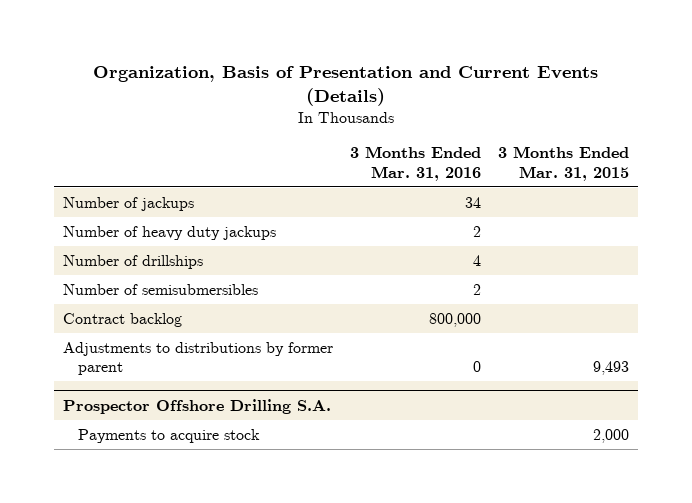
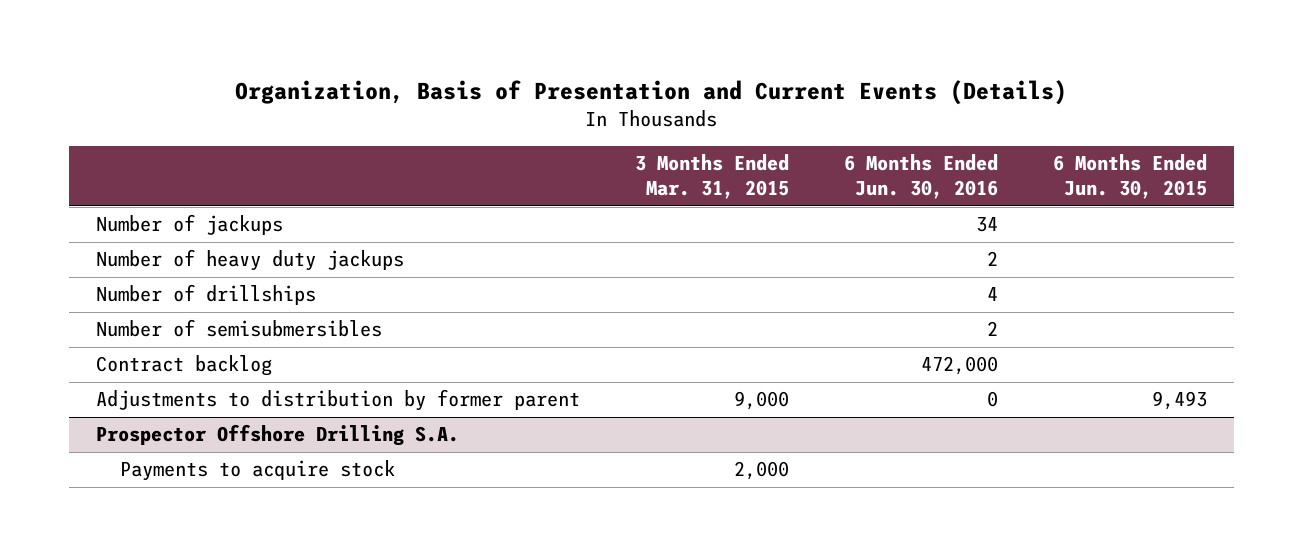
[349,145,481,181] 3 Months Ended Mar. 31, 2016 -> none
none -> [843,154,998,200] 6 Months Ended Jun. 30, 2016
none -> [1052,154,1207,200] 6 Months Ended Jun. 30, 2015
[62,341,333,376] Adjustments to distributions by former parent -> [96,389,581,412] Adjustments to distribution by former parent
[593,361,630,376] 9,493 -> [733,391,789,411] 9,000

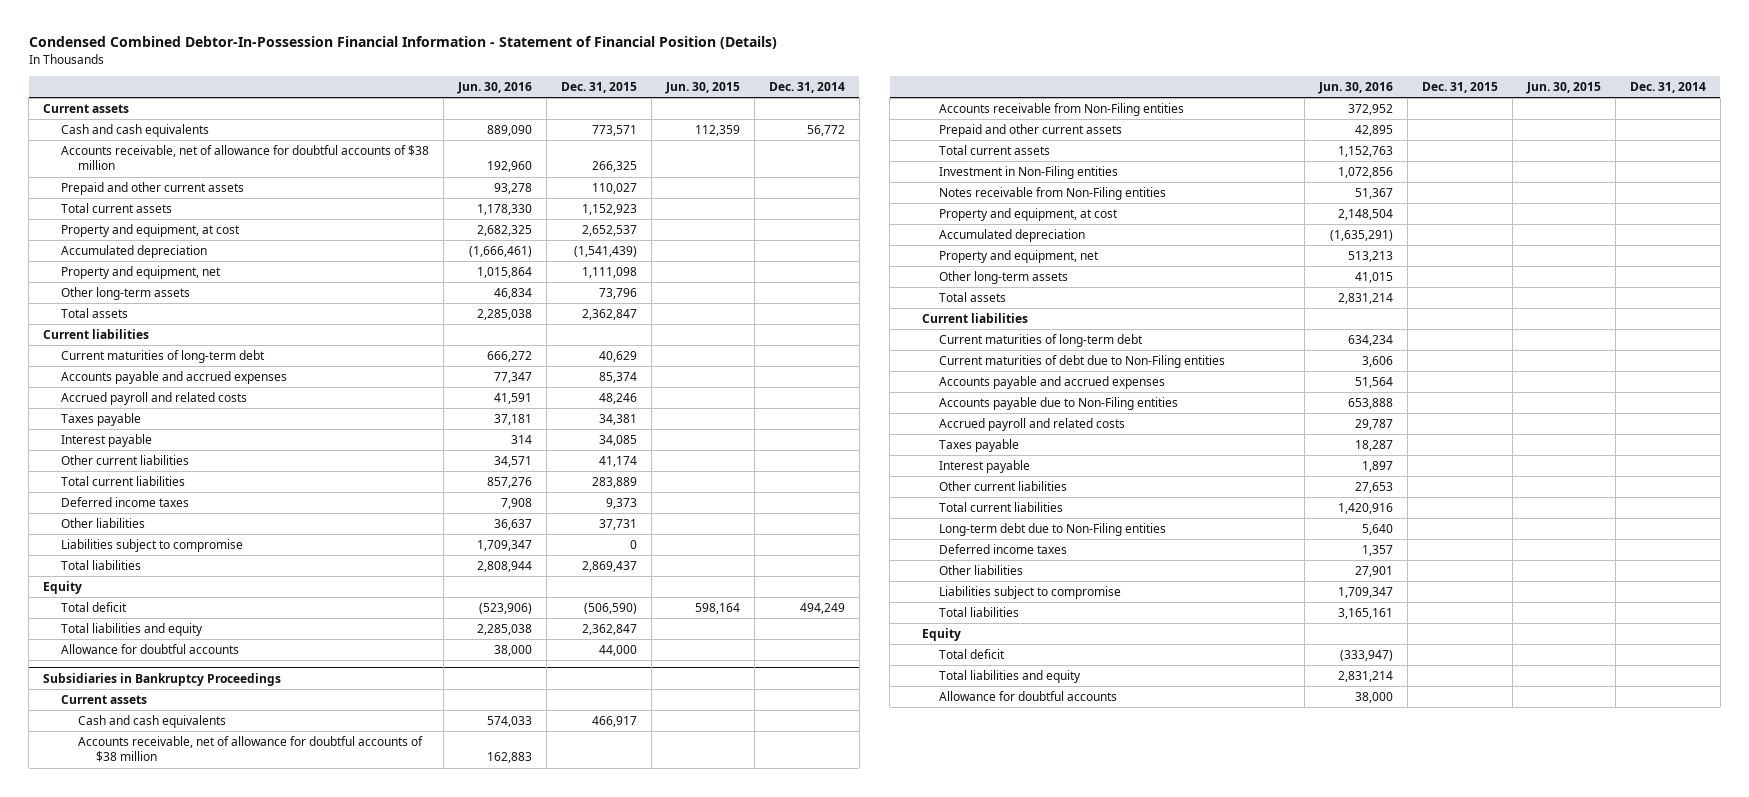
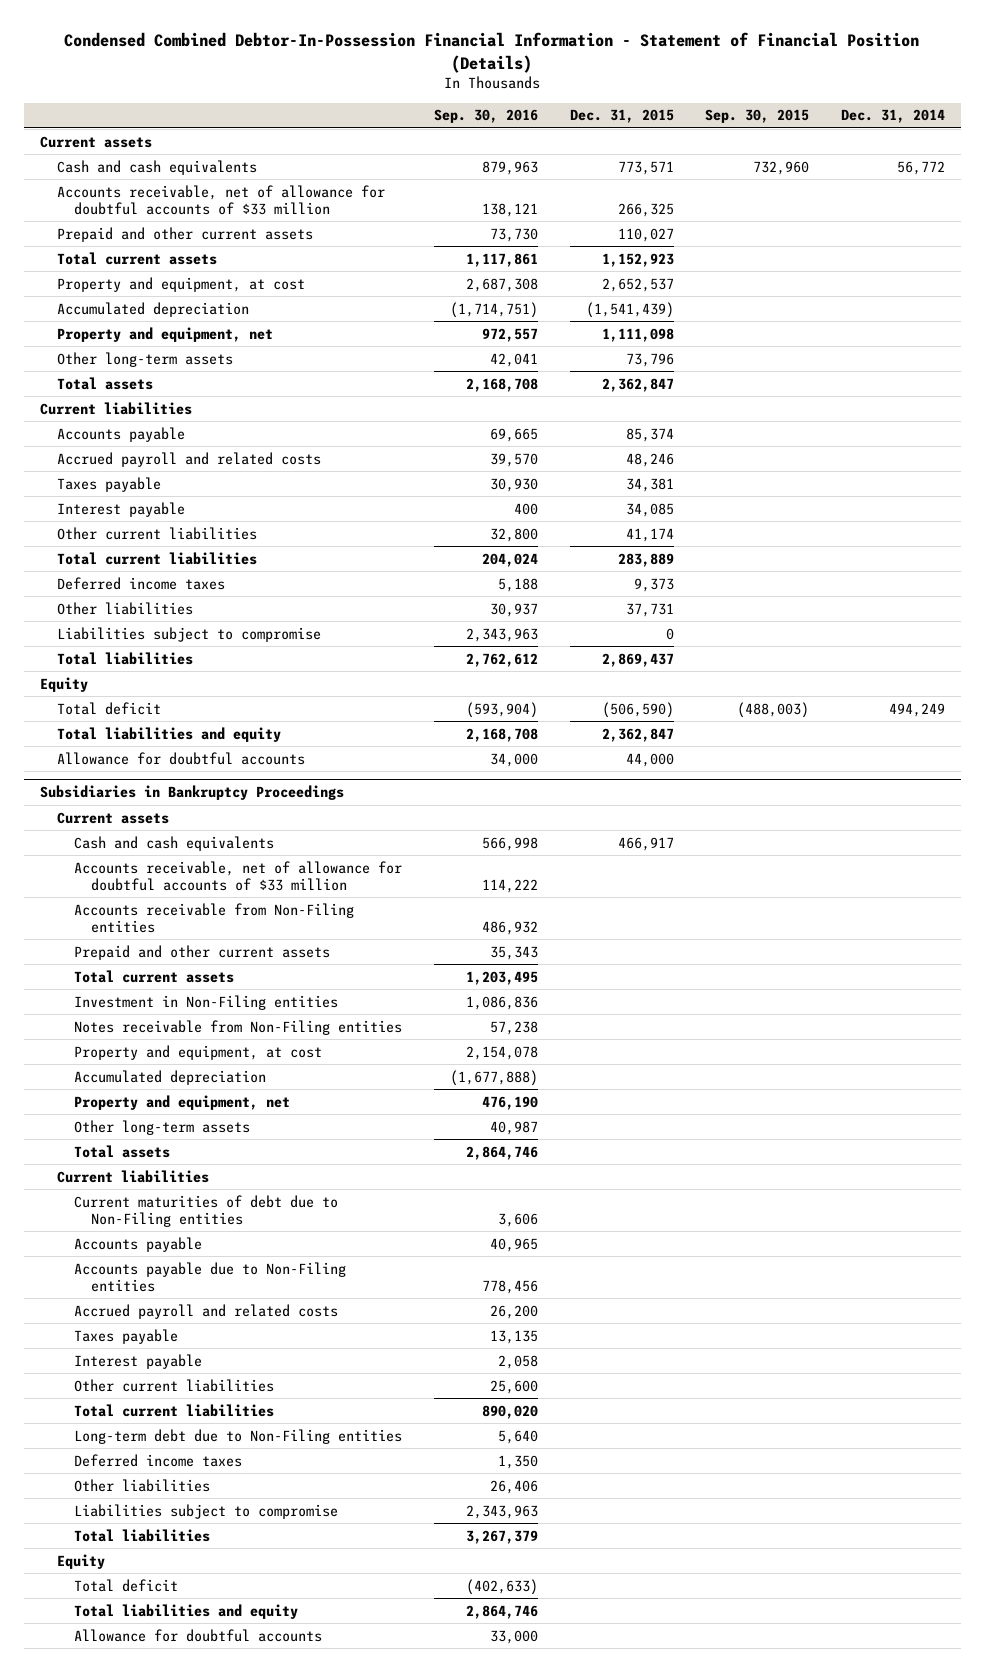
[456,81,532,94] Jun. 30, 2016 -> none
[664,81,740,94] Jun. 30, 2015 -> none
none -> [433,109,538,124] Sep. 30, 2016
none -> [705,109,810,124] Sep. 30, 2015
[60,145,429,171] Accounts receivable, net of allowance for doubtful accounts of $38 million -> [56,184,385,216] Accounts receivable, net of allowance for doubtful accounts of $33 million
[60,350,265,364] Current maturities of long-term debt -> none
[60,371,287,385] Accounts payable and accrued expenses -> [56,426,185,442] Accounts payable
[78,736,424,763] Accounts receivable, net of allowance for doubtful accounts of $38 million -> [74,860,403,892] Accounts receivable, net of allowance for doubtful accounts of $33 million
[939,334,1144,348] Current maturities of long-term debt -> none
[939,376,1166,390] Accounts payable and accrued expenses -> [74,1236,203,1252] Accounts payable

